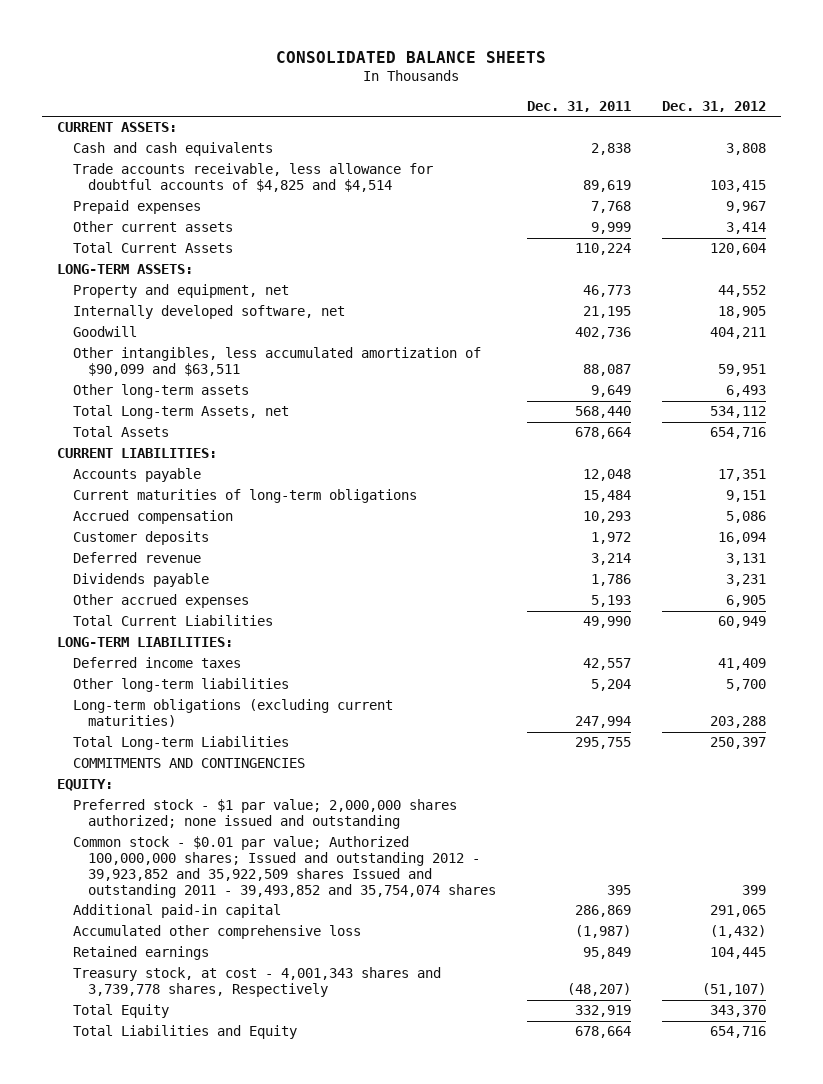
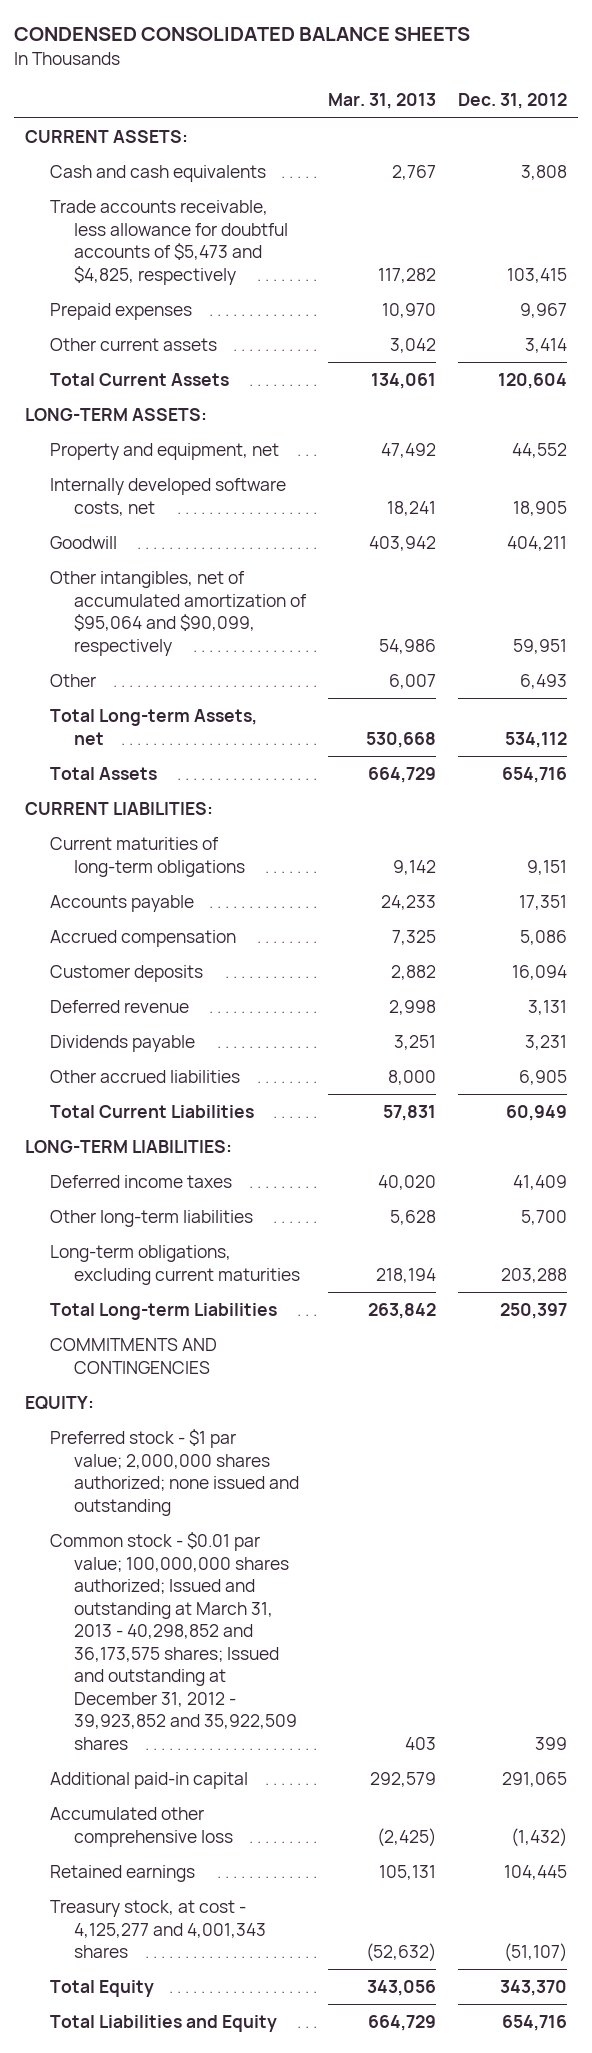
[276,50,547,63] CONSOLIDATED BALANCE SHEETS -> [14,27,471,42] CONDENSED CONSOLIDATED BALANCE SHEETS
[526,100,631,112] Dec. 31, 2011 -> none
none -> [327,93,436,110] Mar. 31, 2013
[72,163,433,193] Trade accounts receivable, less allowance for doubtful accounts of $4,825 and $4,514 -> [49,200,288,285] Trade accounts receivable, less allowance for doubtful accounts of $5,473 and $4,825, respectively
[72,305,345,320] Internally developed software, net -> [49,478,286,516] Internally developed software costs, net
[72,347,481,377] Other intangibles, less accumulated amortization of $90,099 and $63,511 -> [49,571,307,656] Other intangibles, net of accumulated amortization of $95,064 and $90,099, respectively
[72,384,249,399] Other long-term assets -> [49,674,96,688] Other
[72,468,201,483] Accounts payable -> [49,895,194,913] Accounts payable
[72,594,249,609] Other accrued expenses -> [49,1070,240,1084] Other accrued liabilities
[72,699,393,728] Long-term obligations (excluding current maturities) -> [49,1245,300,1285] Long-term obligations, excluding current maturities
[72,836,497,898] Common stock - $0.01 par value; Authorized 100,000,000 shares; Issued and outstanding 2012 - 39,923,852 and 35,922,509 shares Issued and outstanding 2011 - 39,493,852 and 35,754,074 shares -> [49,1532,297,1750] Common stock - $0.01 par value; 100,000,000 shares authorized; Issued and outstanding at March 31, 2013 - 40,298,852 and 36,173,575 shares; Issued and outstanding at December 31, 2012 - 39,923,852 and 35,922,509 shares
[72,967,441,998] Treasury stock, at cost - 4,001,343 shares and 3,739,778 shares, Respectively -> [49,1900,266,1959] Treasury stock, at cost - 4,125,277 and 4,001,343 shares

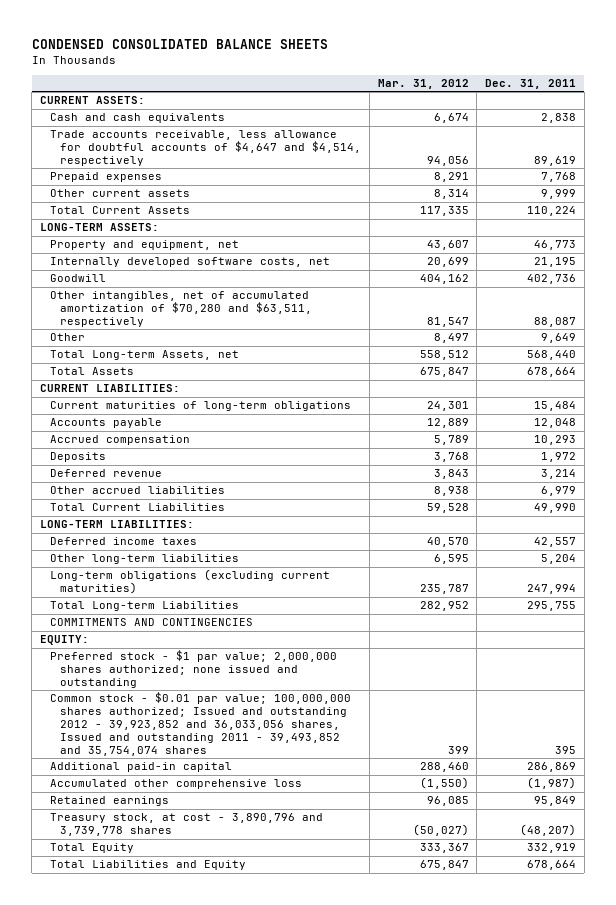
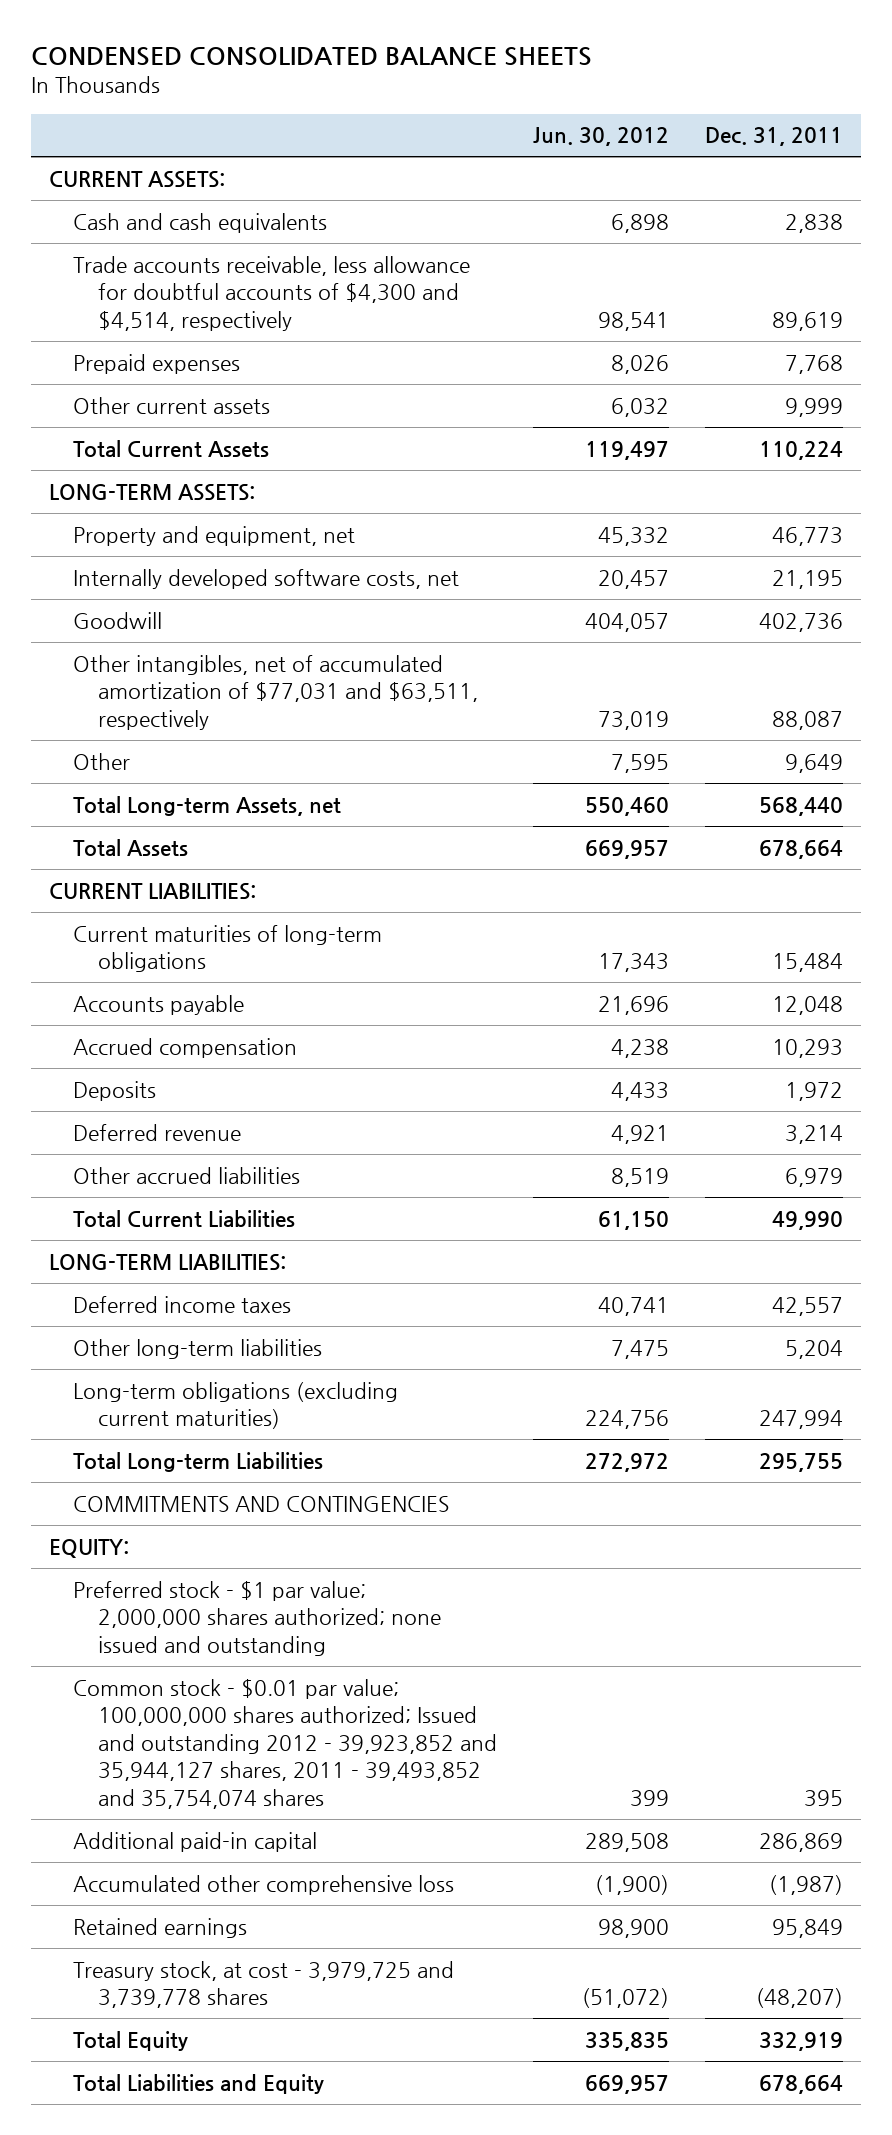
[377,78,469,89] Mar. 31, 2012 -> none
none -> [532,127,669,147] Jun. 30, 2012
[50,130,362,167] Trade accounts receivable, less allowance for doubtful accounts of $4,647 and $4,514, respectively -> [73,255,471,331] Trade accounts receivable, less allowance for doubtful accounts of $4,300 and $4,514, respectively
[50,291,313,328] Other intangibles, net of accumulated amortization of $70,280 and $63,511, respectively -> [73,654,478,730] Other intangibles, net of accumulated amortization of $77,031 and $63,511, respectively
[50,692,352,756] Common stock - $0.01 par value; 100,000,000 shares authorized; Issued and outstanding 2012 - 39,923,852 and 36,033,056 shares, Issued and outstanding 2011 - 39,493,852 and 35,754,074 shares -> [73,1678,497,1810] Common stock - $0.01 par value; 100,000,000 shares authorized; Issued and outstanding 2012 - 39,923,852 and 35,944,127 shares, 2011 - 39,493,852 and 35,754,074 shares
[50,813,324,837] Treasury stock, at cost - 3,890,796 and 3,739,778 shares -> [73,1960,455,2009] Treasury stock, at cost - 3,979,725 and 3,739,778 shares

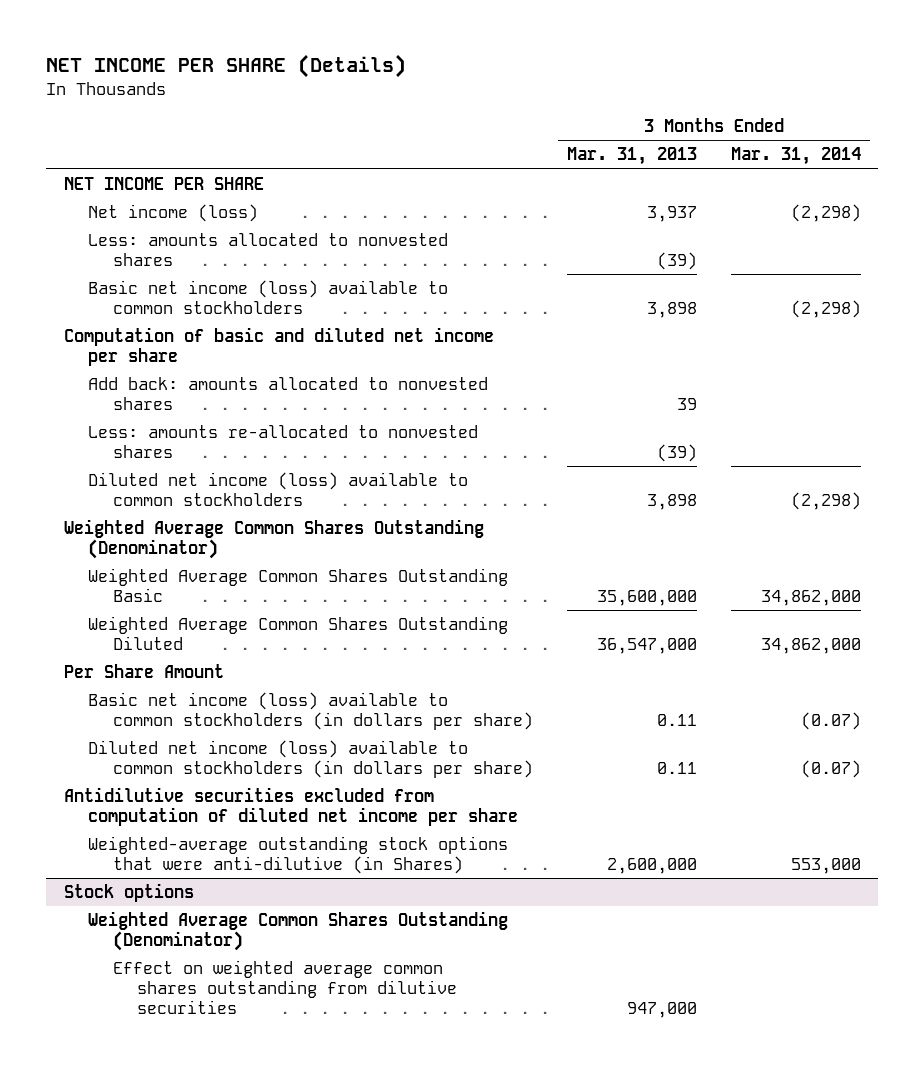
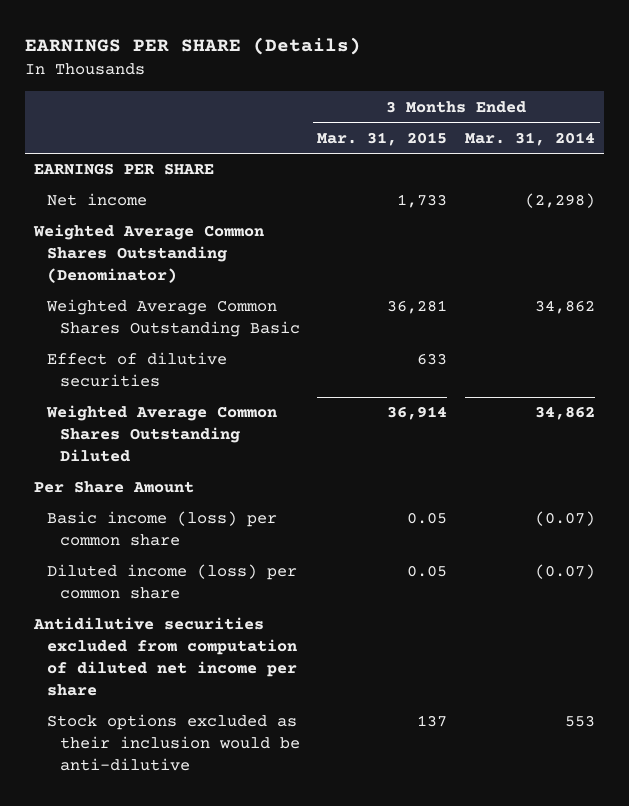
[46,54,407,79] NET INCOME PER SHARE (Details) -> [24,37,361,56] EARNINGS PER SHARE (Details)
[566,147,697,166] Mar. 31, 2013 -> none
none -> [317,131,448,146] Mar. 31, 2015
[88,233,449,267] Less: amounts allocated to nonvested shares -> none
[88,280,449,315] Basic net income (loss) available to common stockholders -> none
[63,327,494,367] Computation of basic and diluted net income per share -> none
[88,377,489,411] Add back: amounts allocated to nonvested shares -> none
[88,425,479,459] Less: amounts re-allocated to nonvested shares -> none
[88,472,469,507] Diluted net income (loss) available to common stockholders -> none
[63,177,264,191] NET INCOME PER SHARE -> [33,163,214,176] EARNINGS PER SHARE
[88,204,259,223] Net income (loss) -> [46,193,147,207] Net income
[760,590,861,607] 34,862,000 -> [535,300,596,315] 34,862
none -> [46,352,227,388] Effect of dilutive securities
[760,638,861,655] 34,862,000 -> [535,406,596,421] 34,862
[88,692,533,731] Basic net income (loss) available to common stockholders (in dollars per share) -> [46,511,277,547] Basic income (loss) per common share
[88,740,533,779] Diluted net income (loss) available to common stockholders (in dollars per share) -> [46,564,297,600] Diluted income (loss) per common share
[63,883,194,903] Stock options -> none
[88,911,509,952] Weighted Average Common Shares Outstanding (Denominator) -> none
[112,960,458,1015] Effect on weighted average common shares outstanding from dilutive securities -> none
[88,836,509,875] Weighted-average outstanding stock options that were anti-dilutive (in Shares) -> [46,714,300,772] Stock options excluded as their inclusion would be anti-dilutive
[790,858,861,875] 553,000 -> [565,715,596,728] 553

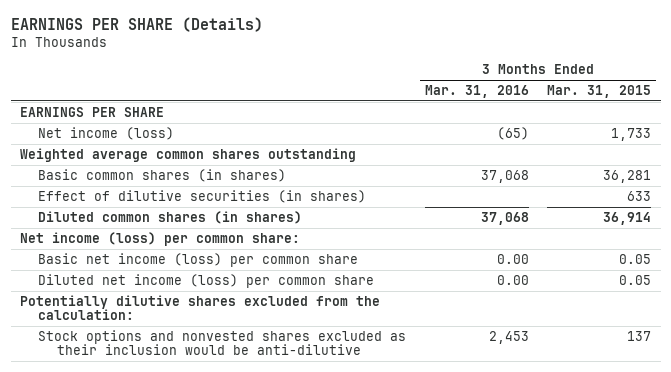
[465,131,596,146] Mar. 31, 2014 -> none
none -> [424,85,529,99] Mar. 31, 2016
[46,193,147,207] Net income -> [38,126,175,140] Net income (loss)
[32,224,264,284] Weighted Average Common Shares Outstanding (Denominator) -> [19,147,356,162] Weighted average common shares outstanding
[45,299,300,338] Weighted Average Common Shares Outstanding Basic -> [38,168,287,182] Basic common shares (in shares)
[46,352,227,388] Effect of dilutive securities -> [38,189,367,203] Effect of dilutive securities (in shares)
[45,405,277,463] Weighted Average Common Shares Outstanding Diluted -> [38,210,303,224] Diluted common shares (in shares)
[33,481,194,494] Per Share Amount -> [19,231,300,246] Net income (loss) per common share:
[46,511,277,547] Basic income (loss) per common share -> [38,252,359,267] Basic net income (loss) per common share
[46,564,297,600] Diluted income (loss) per common share -> [38,273,375,288] Diluted net income (loss) per common share
[32,617,297,697] Antidilutive securities excluded from computation of diluted net income per share -> [19,294,380,321] Potentially dilutive shares excluded from the calculation:
[46,714,300,772] Stock options excluded as their inclusion would be anti-dilutive -> [38,329,407,356] Stock options and nonvested shares excluded as their inclusion would be anti-dilutive

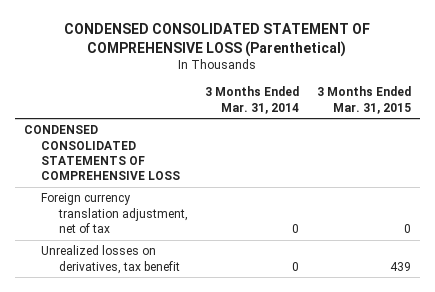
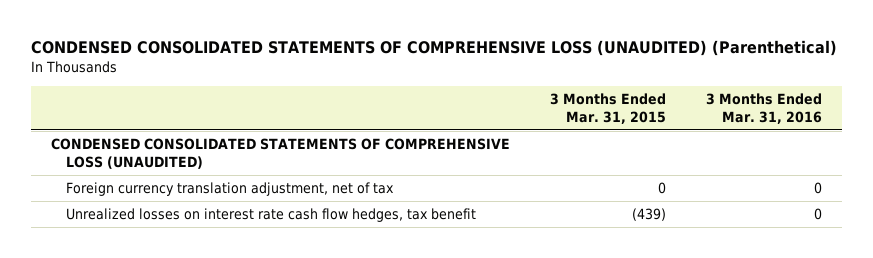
[64,22,371,57] CONDENSED CONSOLIDATED STATEMENT OF COMPREHENSIVE LOSS (Parenthetical) -> [31,40,838,57] CONDENSED CONSOLIDATED STATEMENTS OF COMPREHENSIVE LOSS (UNAUDITED) (Parenthetical)
[205,86,300,114] 3 Months Ended Mar. 31, 2014 -> none
none -> [706,93,823,124] 3 Months Ended Mar. 31, 2016
[23,125,181,181] CONDENSED CONSOLIDATED STATEMENTS OF COMPREHENSIVE LOSS -> [51,138,511,169] CONDENSED CONSOLIDATED STATEMENTS OF COMPREHENSIVE LOSS (UNAUDITED)
[41,245,180,274] Unrealized losses on derivatives, tax benefit -> [66,208,477,223] Unrealized losses on interest rate cash flow hedges, tax benefit
[389,261,411,271] 439 -> [632,208,667,222] (439)

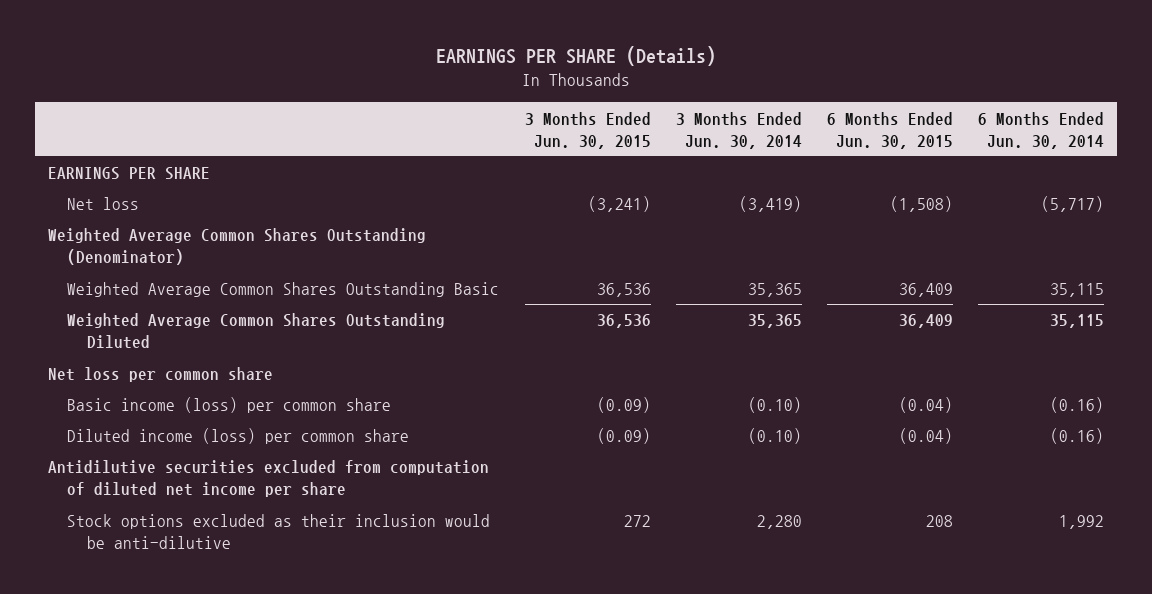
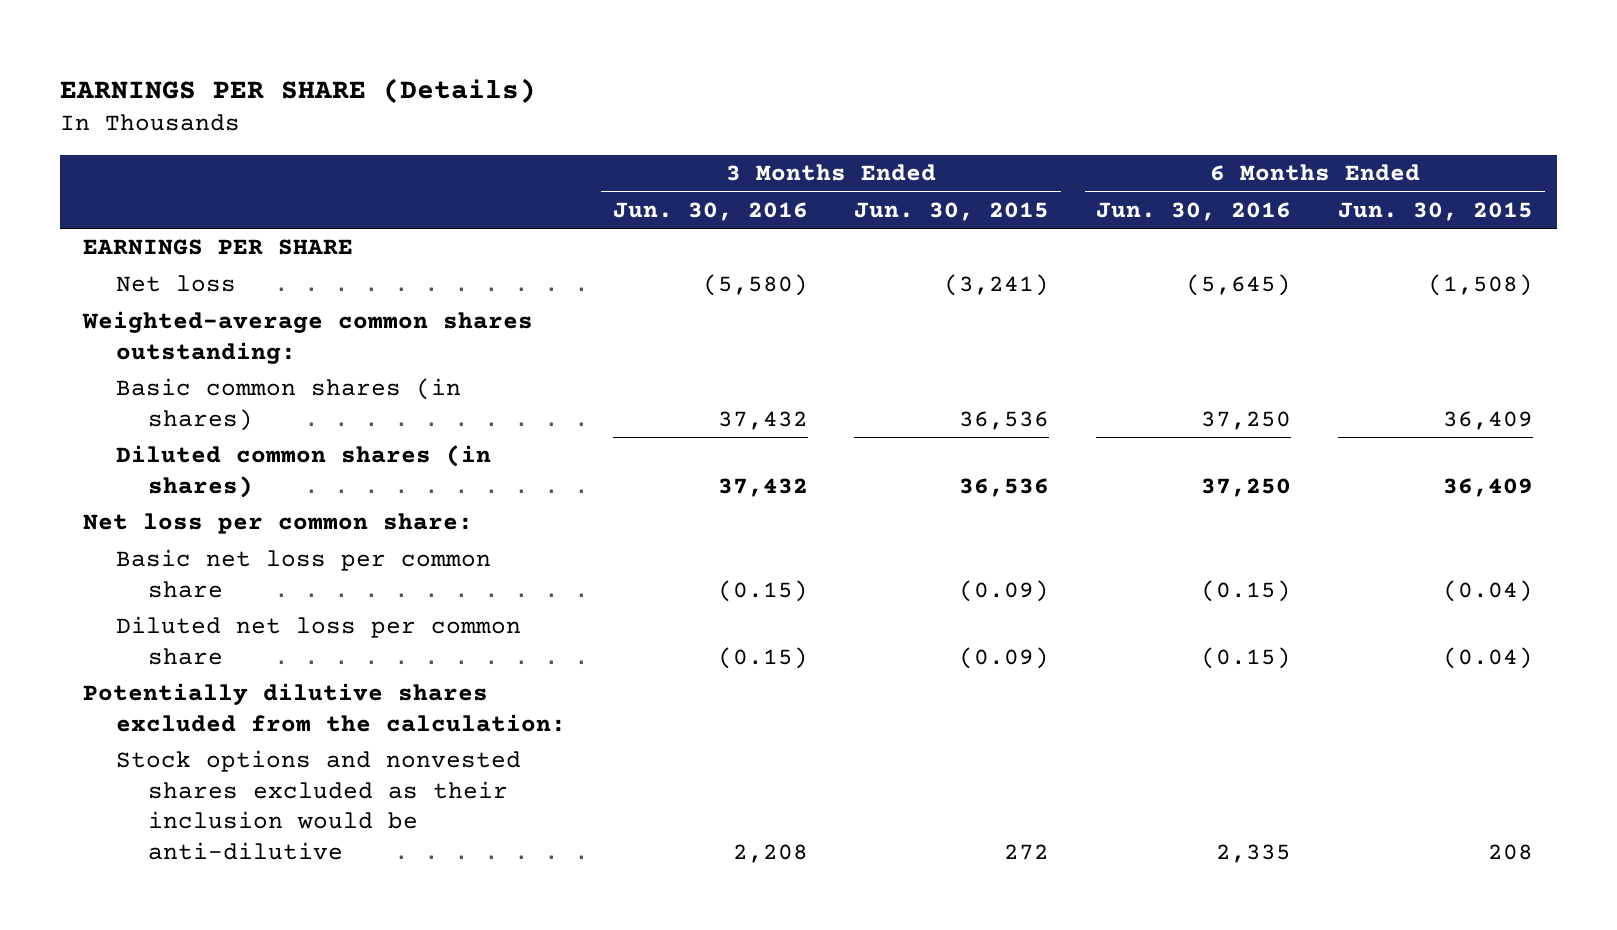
[675,111,802,149] 3 Months Ended Jun. 30, 2014 -> none
[978,111,1105,149] 6 Months Ended Jun. 30, 2014 -> none
none -> [612,201,808,221] Jun. 30, 2016
none -> [1096,201,1292,221] Jun. 30, 2016
[47,228,426,266] Weighted Average Common Shares Outstanding (Denominator) -> [82,311,534,364] Weighted-average common shares outstanding:
[67,282,500,298] Weighted Average Common Shares Outstanding Basic -> [115,378,461,431] Basic common shares (in shares)
[67,313,446,350] Weighted Average Common Shares Outstanding Diluted -> [115,445,491,498] Diluted common shares (in shares)
[47,367,273,383] Net loss per common share -> [83,513,474,535] Net loss per common share:
[67,397,392,414] Basic income (loss) per common share -> [115,549,491,598] Basic net loss per common share
[67,428,410,445] Diluted income (loss) per common share -> [115,616,521,665] Diluted net loss per common share
[47,460,489,498] Antidilutive securities excluded from computation of diluted net income per share -> [83,683,566,732] Potentially dilutive shares excluded from the calculation:
[67,514,491,550] Stock options excluded as their inclusion would be anti-dilutive -> [115,750,521,860] Stock options and nonvested shares excluded as their inclusion would be anti-dilutive

